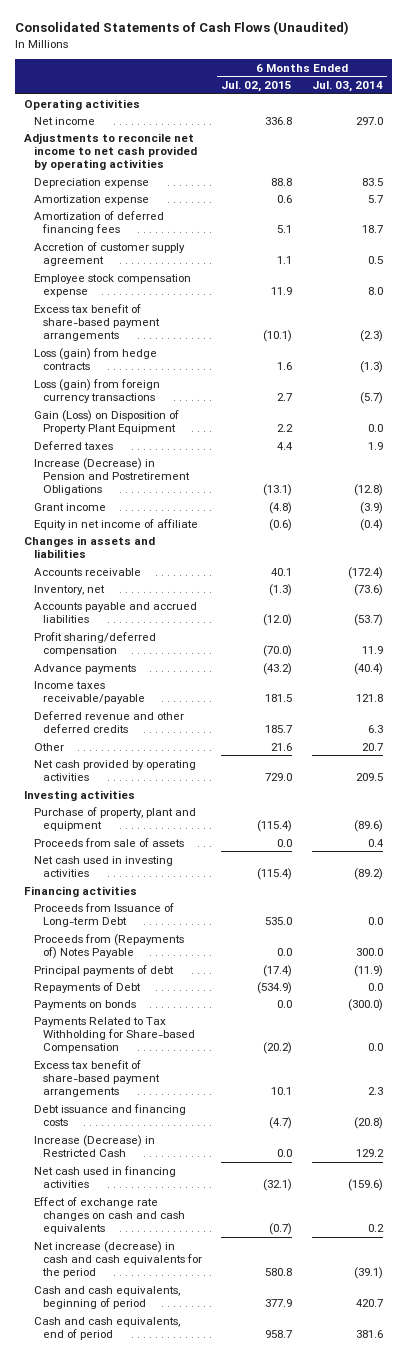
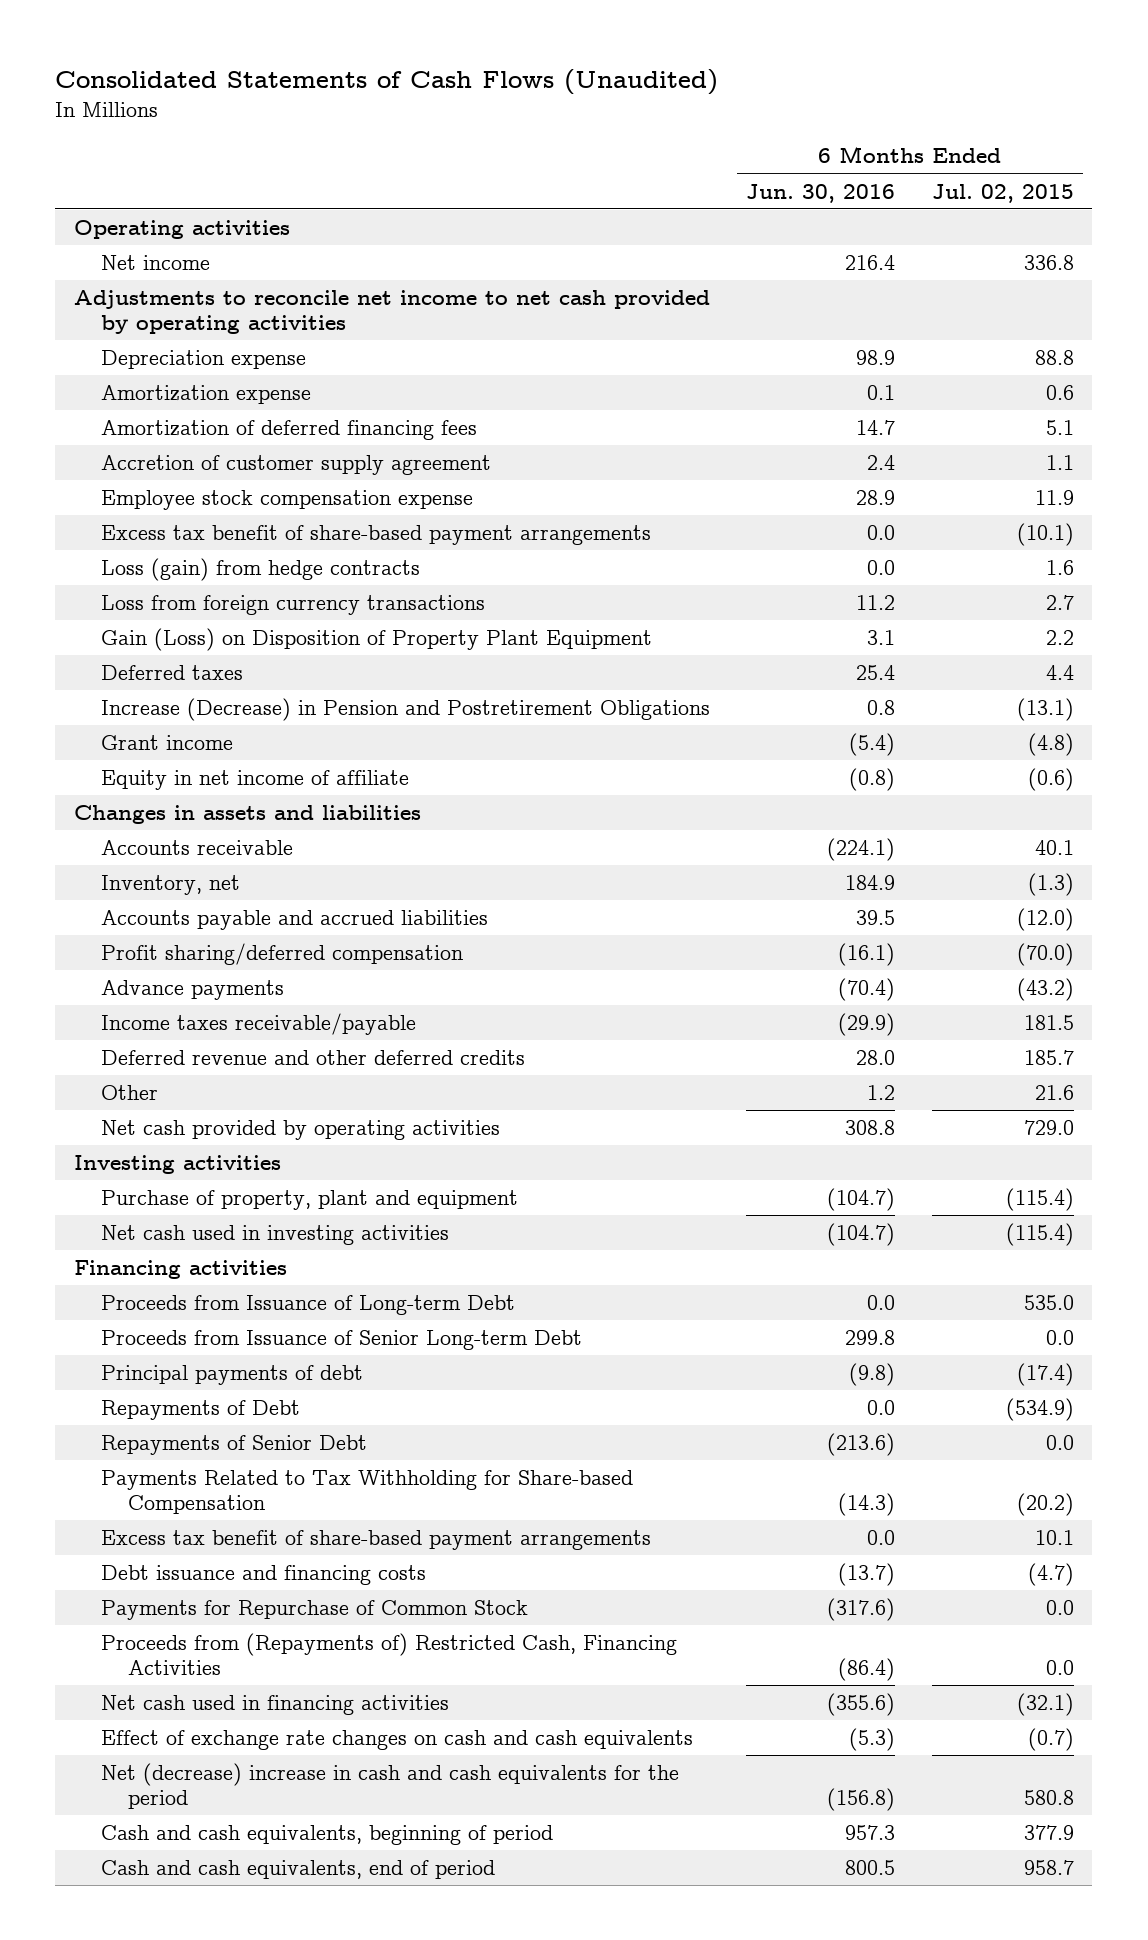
[311,81,383,93] Jul. 03, 2014 -> none
none -> [746,183,896,203] Jun. 30, 2016
[33,378,160,403] Loss (gain) from foreign currency transactions -> [100,595,485,616] Loss from foreign currency transactions
[33,837,184,847] Proceeds from sale of assets -> none
[33,933,184,959] Proceeds from (Repayments of) Notes Payable -> none
none -> [100,1330,582,1351] Proceeds from Issuance of Senior Long-term Debt
[33,999,136,1010] Payments on bonds -> none
none -> [100,1435,367,1456] Repayments of Senior Debt
[33,1134,155,1157] Increase (Decrease) in Restricted Cash -> none
none -> [100,1600,528,1621] Payments for Repurchase of Common Stock
none -> [100,1633,677,1675] Proceeds from (Repayments of) Restricted Cash, Financing Activities
[33,1240,203,1279] Net increase (decrease) in cash and cash equivalents for the period -> [100,1763,679,1809] Net (decrease) increase in cash and cash equivalents for the period

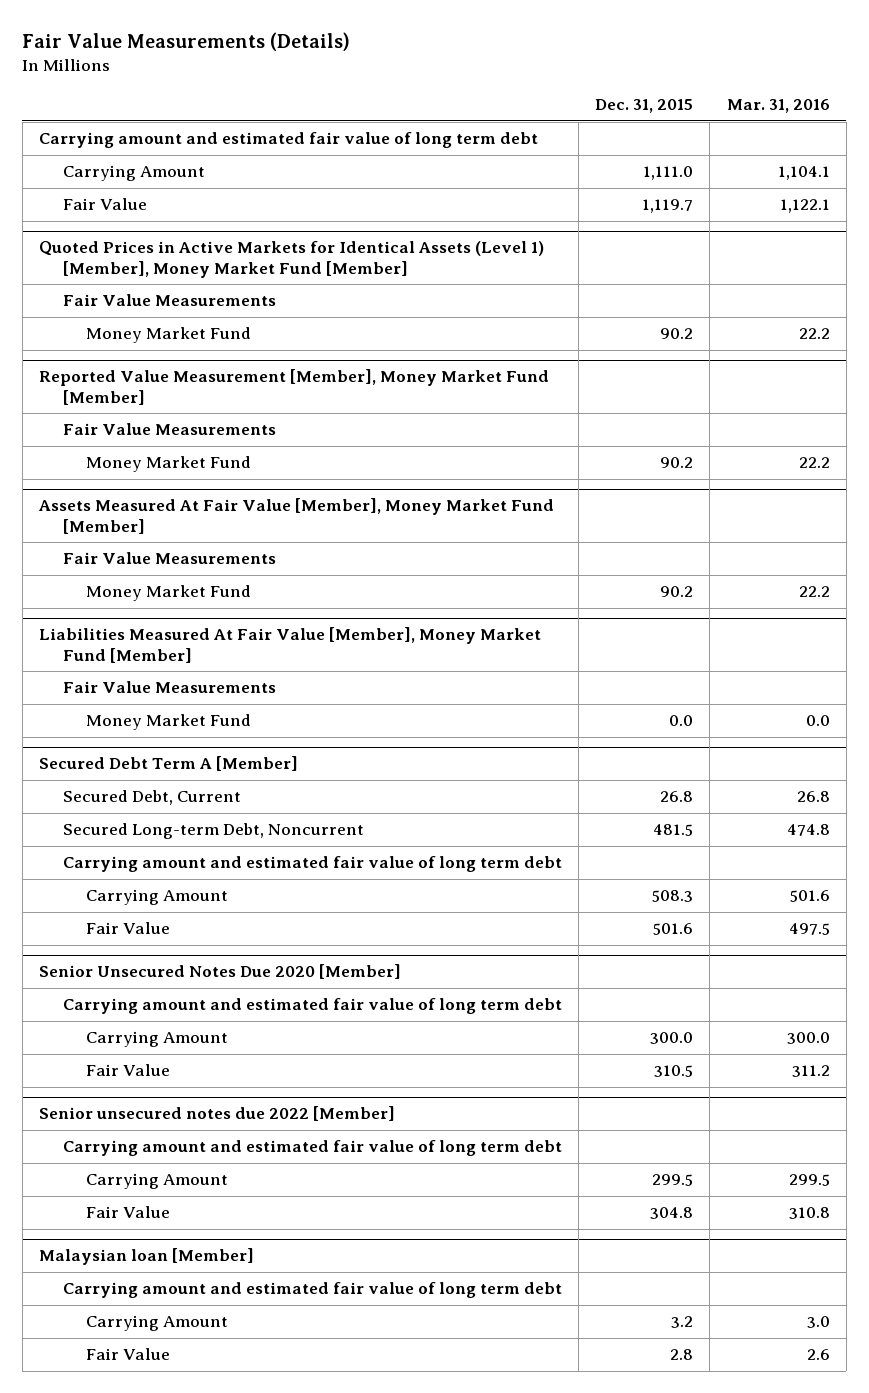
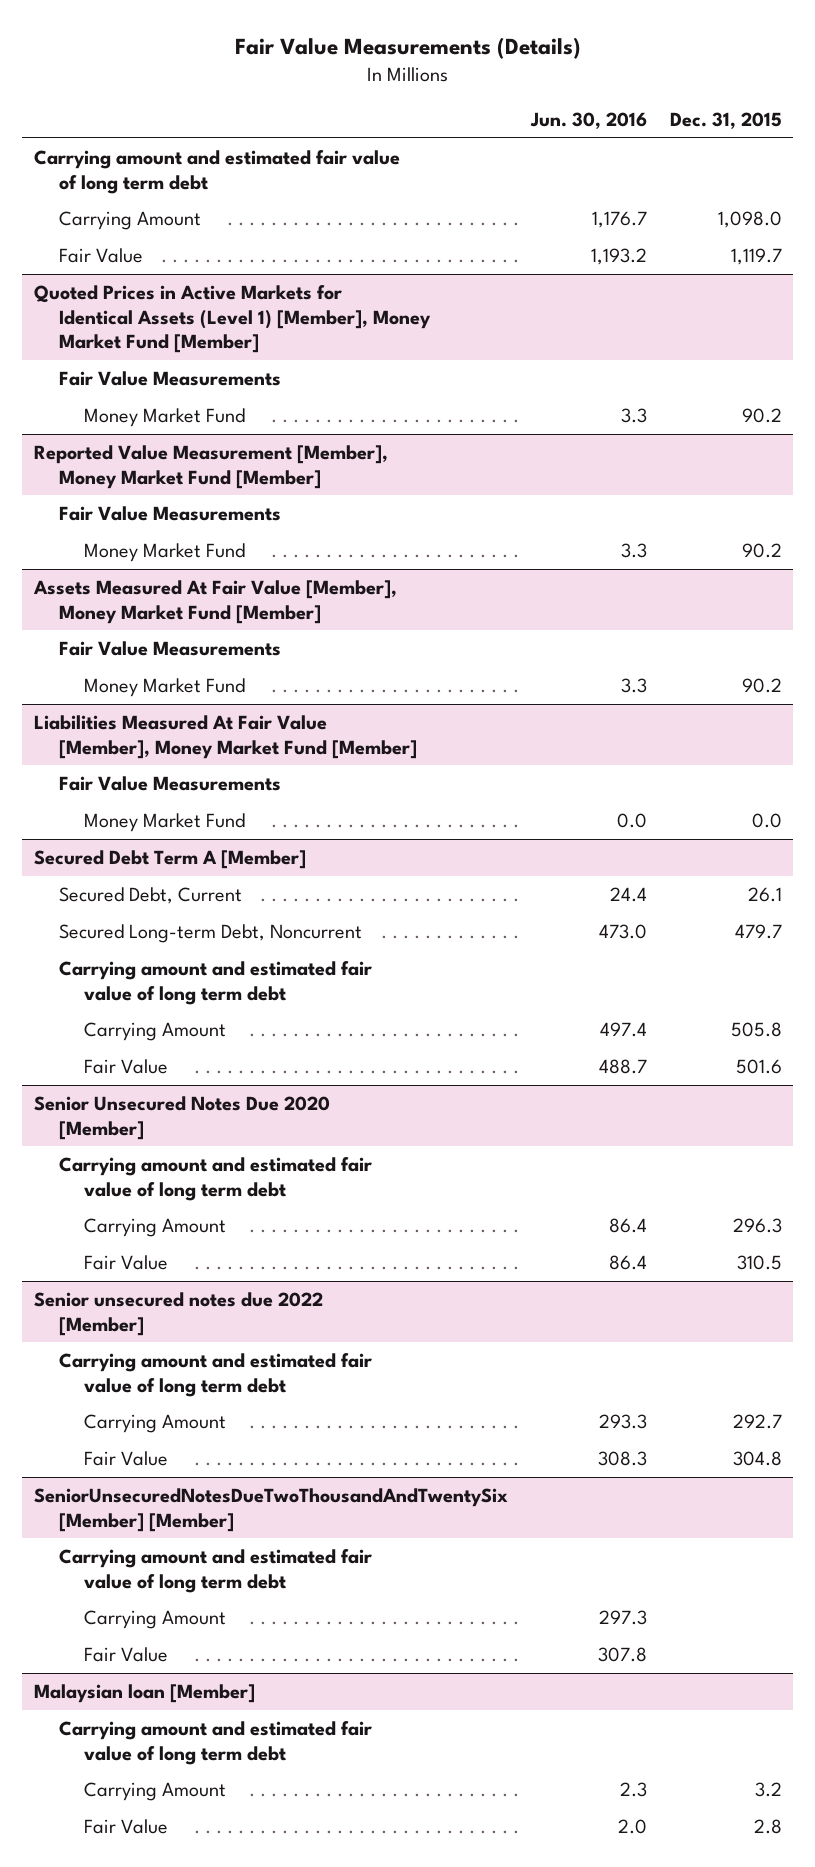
[726,99,830,114] Mar. 31, 2016 -> none
none -> [529,112,647,130] Jun. 30, 2016
[643,166,694,181] 1,111.0 -> [717,210,782,228] 1,098.0
[660,791,694,803] 26.8 -> [747,886,782,902] 26.1
[653,824,694,837] 481.5 -> [734,923,782,939] 479.7
[652,890,694,903] 508.3 -> [730,1021,782,1037] 505.8
[650,1032,694,1045] 300.0 -> [732,1217,782,1233] 296.3
[652,1174,694,1187] 299.5 -> [732,1413,782,1429] 292.7
none -> [33,1487,508,1532] SeniorUnsecuredNotesDueTwoThousandAndTwentySix [Member] [Member]
none -> [59,1548,373,1593] Carrying amount and estimated fair value of long term debt
none -> [84,1609,227,1629] Carrying Amount
none -> [84,1646,169,1662] Fair Value

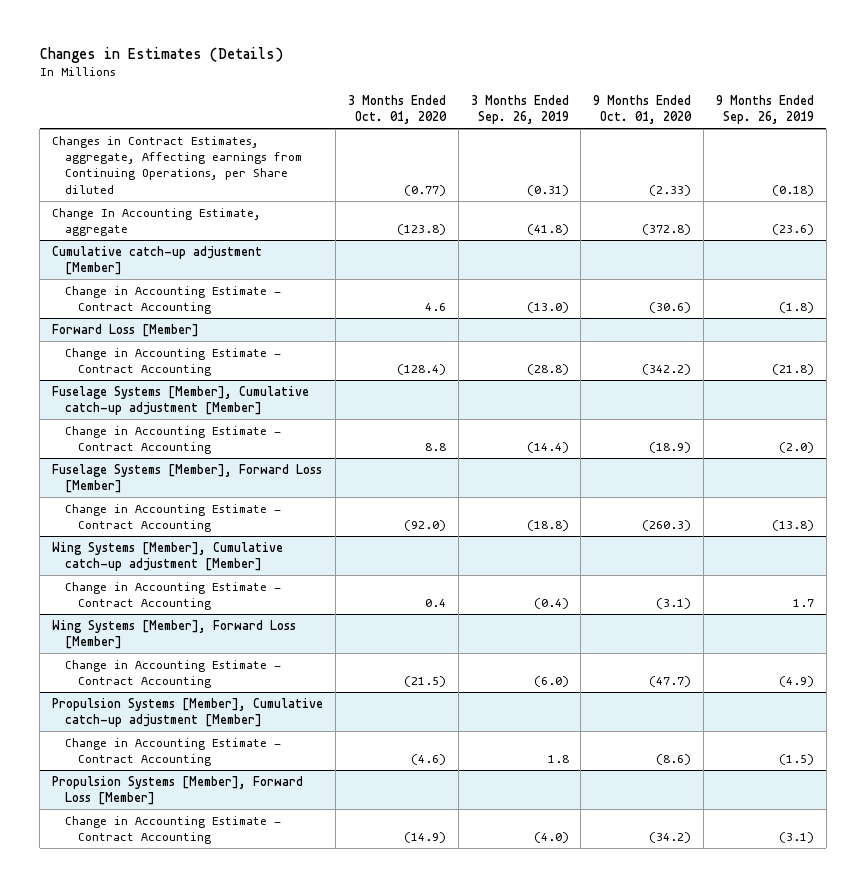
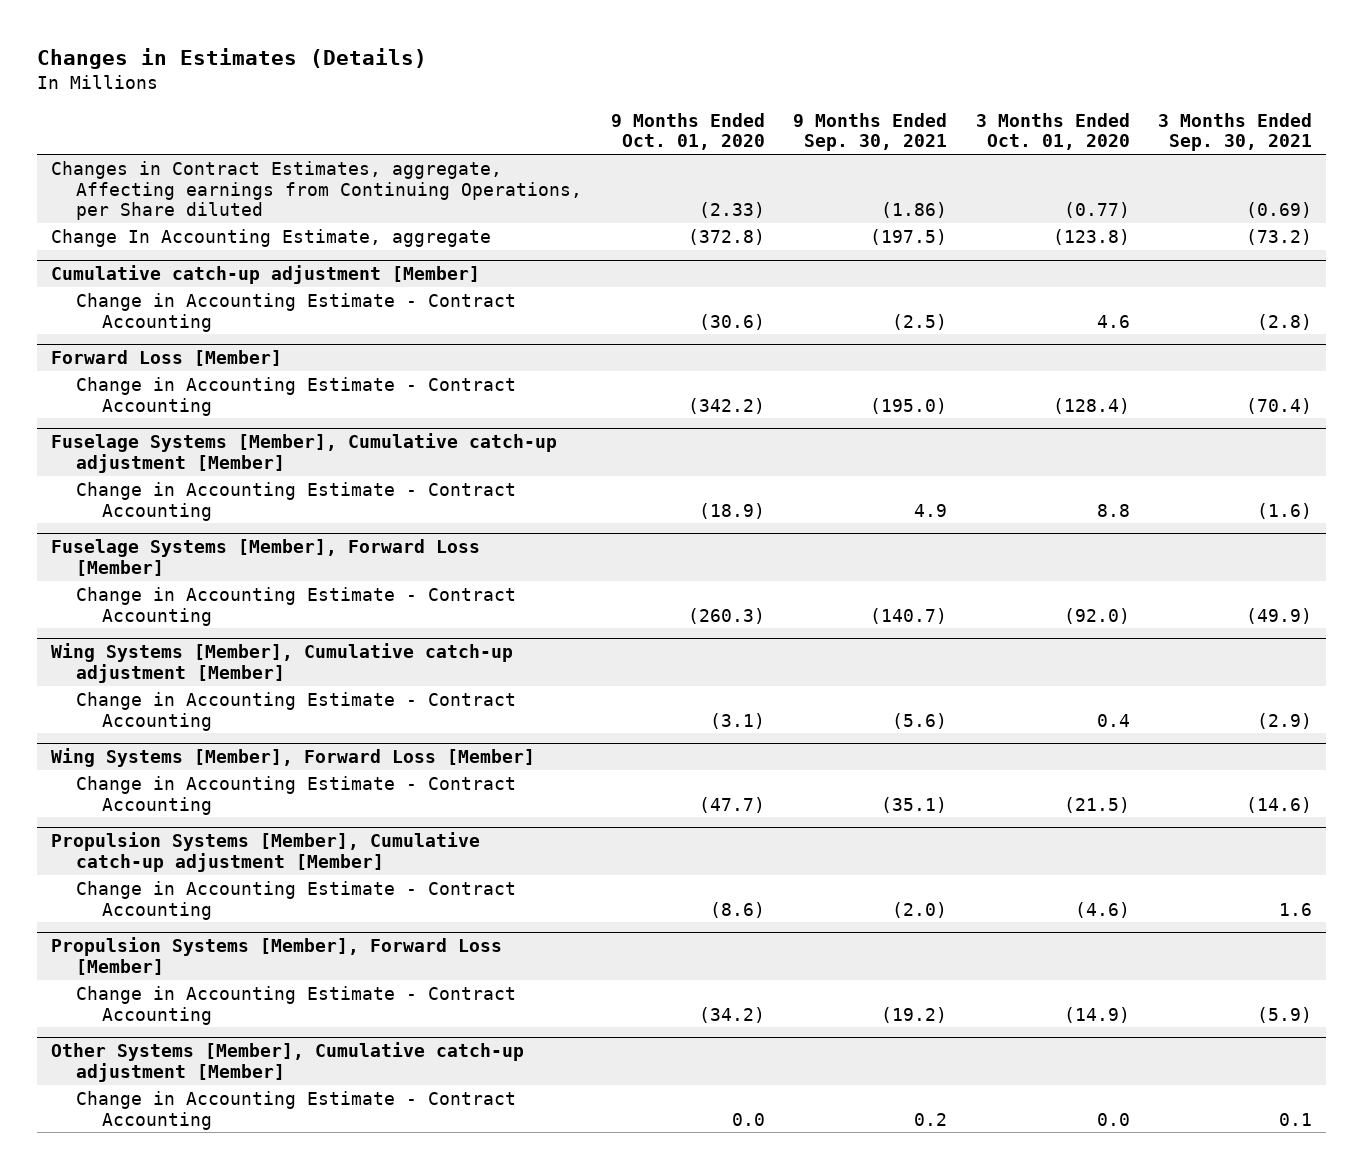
[470,94,569,125] 3 Months Ended Sep. 26, 2019 -> none
[716,94,815,125] 9 Months Ended Sep. 26, 2019 -> none
none -> [793,112,948,152] 9 Months Ended Sep. 30, 2021
none -> [1158,112,1313,152] 3 Months Ended Sep. 30, 2021
none -> [51,1042,525,1082] Other Systems [Member], Cumulative catch-up adjustment [Member]
none -> [76,1090,517,1130] Change in Accounting Estimate - Contract Accounting

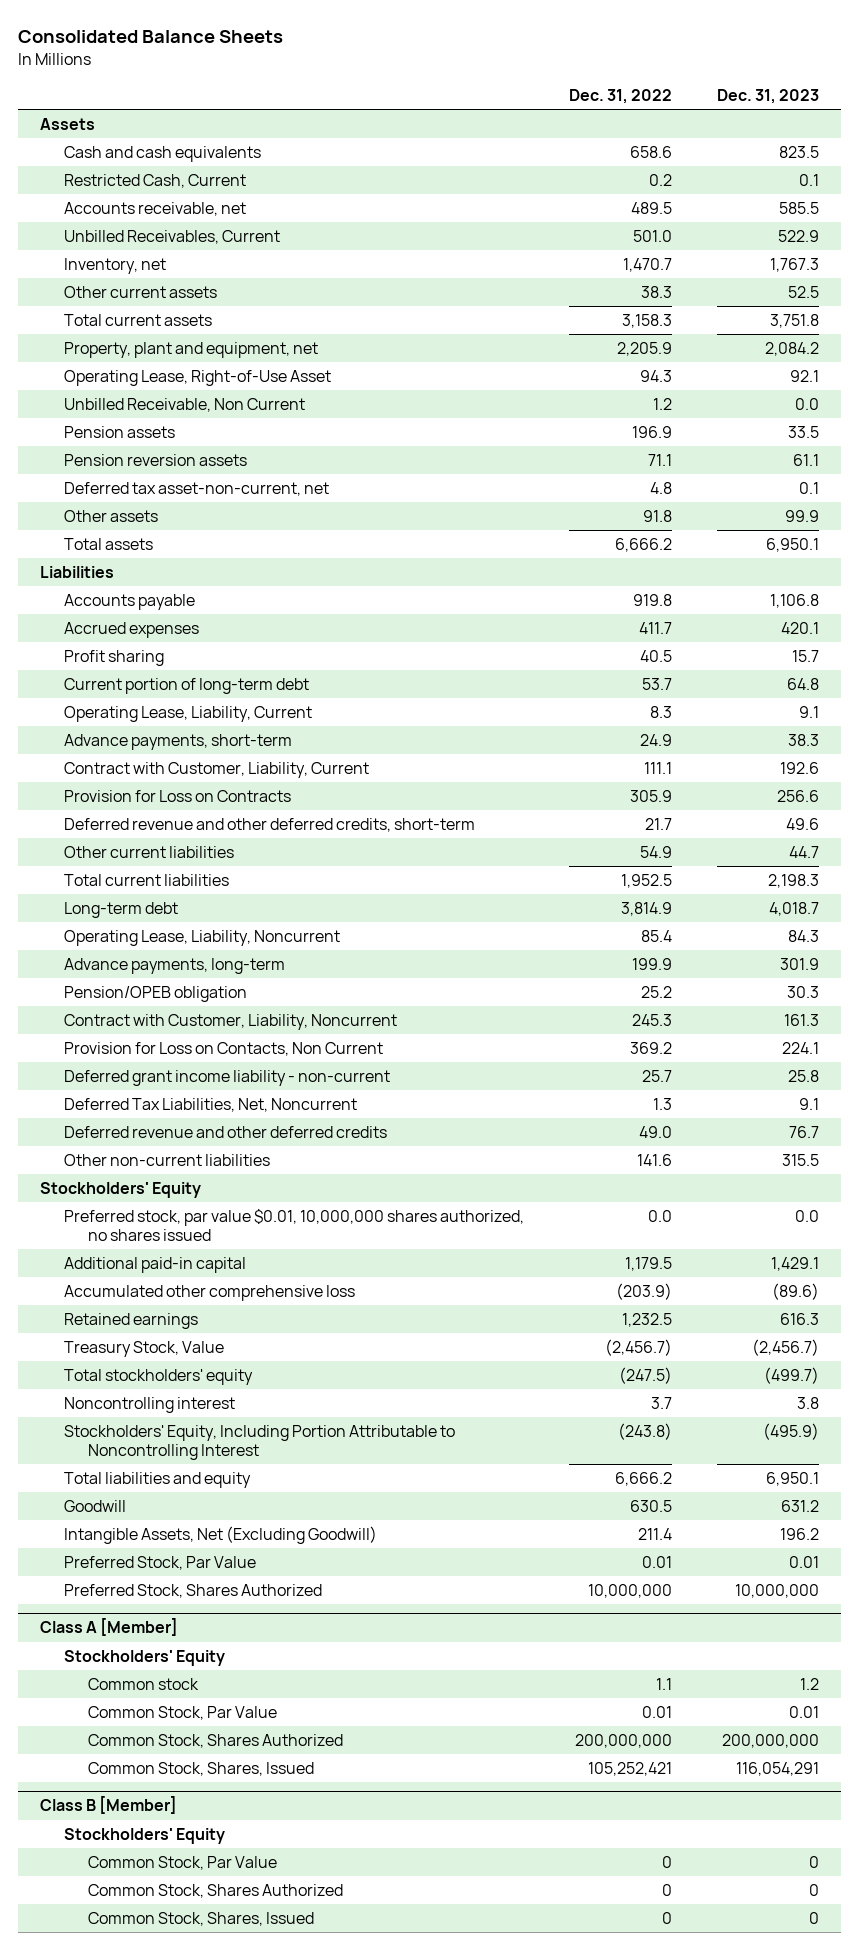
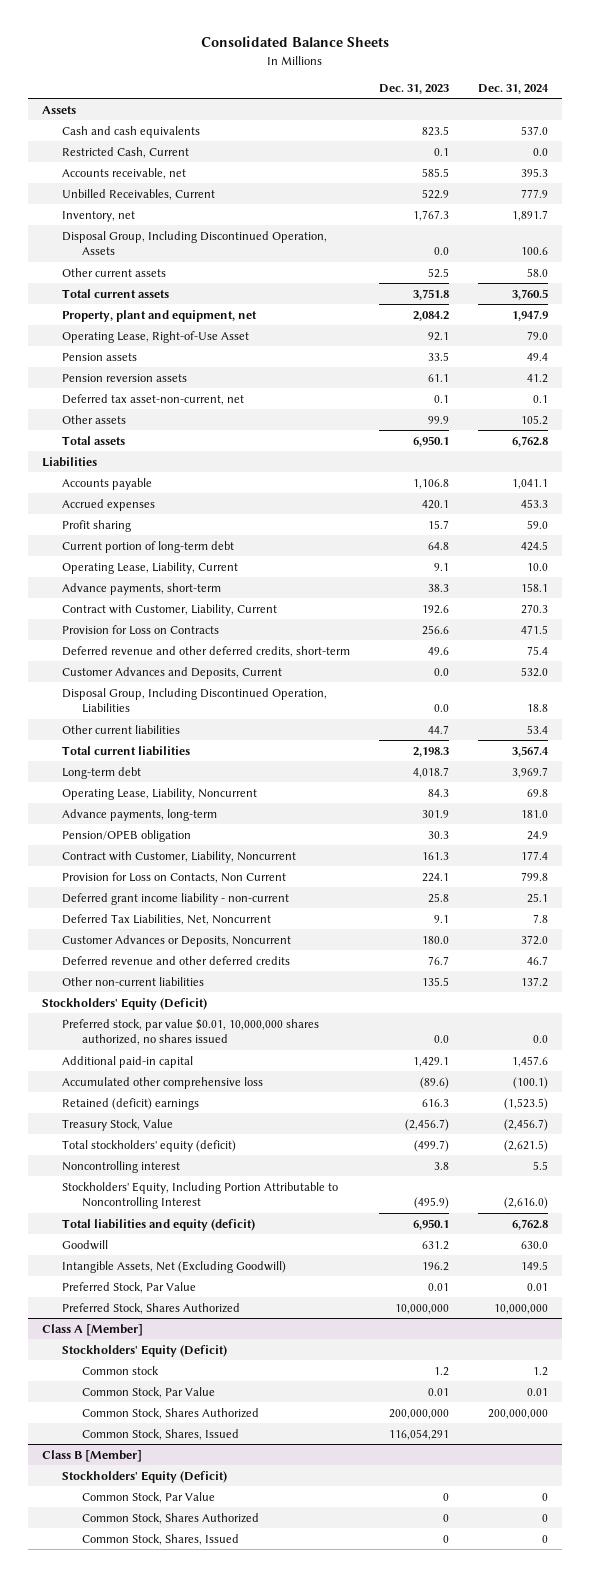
[568,88,672,104] Dec. 31, 2022 -> none
none -> [478,83,550,94] Dec. 31, 2024
none -> [62,230,328,256] Disposal Group, Including Discontinued Operation, Assets
[64,398,306,413] Unbilled Receivable, Non Current -> none
none -> [62,666,283,679] Customer Advances and Deposits, Current
none -> [62,687,328,714] Disposal Group, Including Discontinued Operation, Liabilities
none -> [62,934,292,947] Customer Advances or Deposits, Noncurrent
[781,1154,819,1167] 315.5 -> [422,976,450,986] 135.5
[40,1182,202,1199] Stockholders' Equity -> [42,997,208,1010] Stockholders' Equity (Deficit)
[64,1313,199,1330] Retained earnings -> [62,1097,200,1110] Retained (deficit) earnings
[64,1369,254,1386] Total stockholders' equity -> [62,1139,237,1152] Total stockholders' equity (deficit)
[64,1472,252,1489] Total liabilities and equity -> [62,1218,256,1231] Total liabilities and equity (deficit)
[64,1650,226,1667] Stockholders' Equity -> [62,1344,228,1357] Stockholders' Equity (Deficit)
[64,1828,226,1845] Stockholders' Equity -> [62,1470,228,1483] Stockholders' Equity (Deficit)

